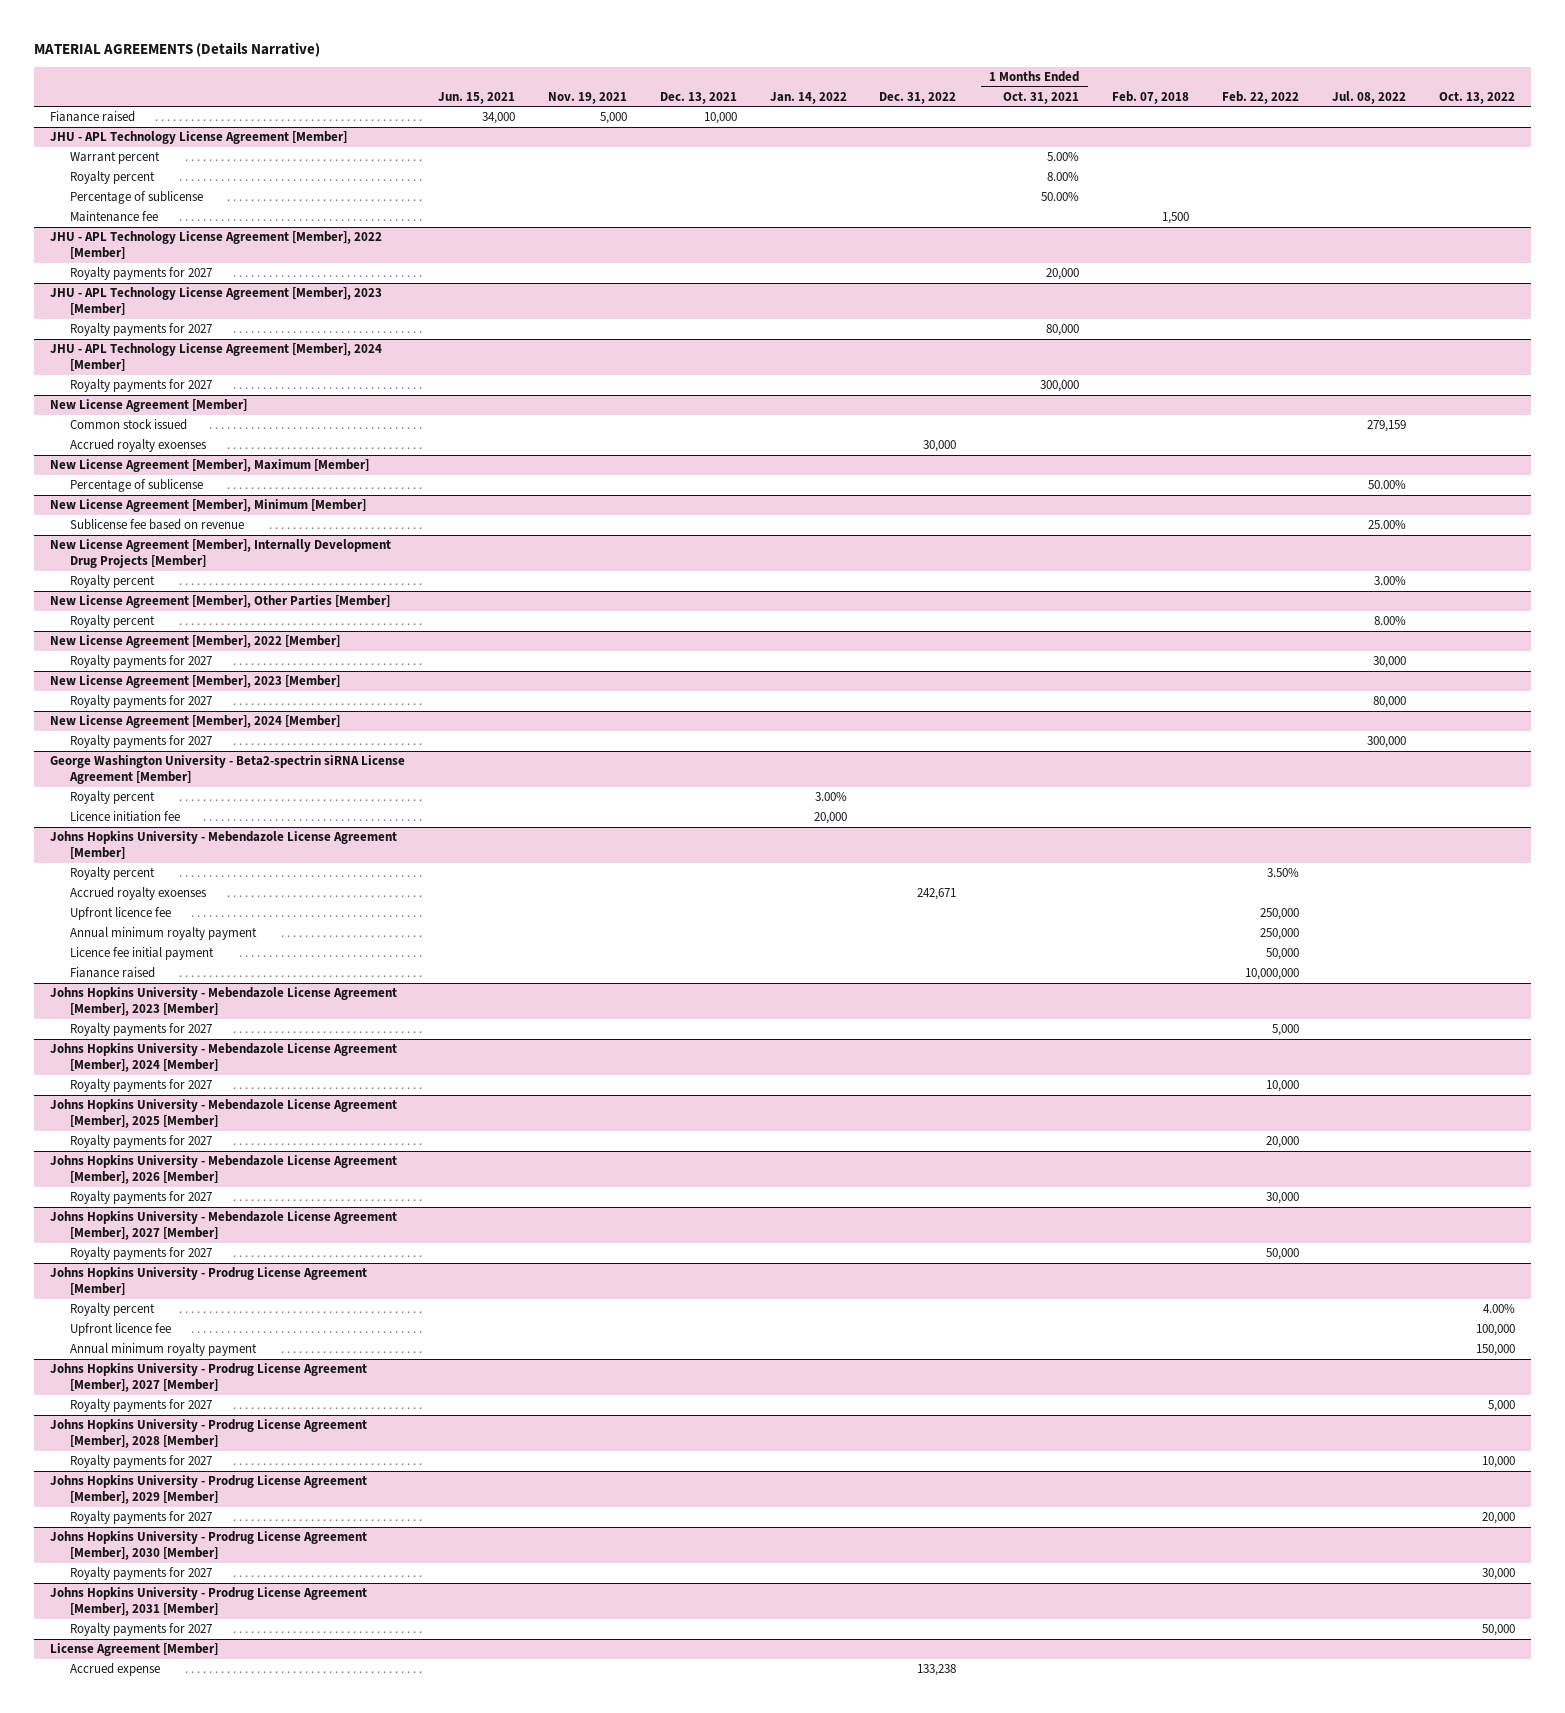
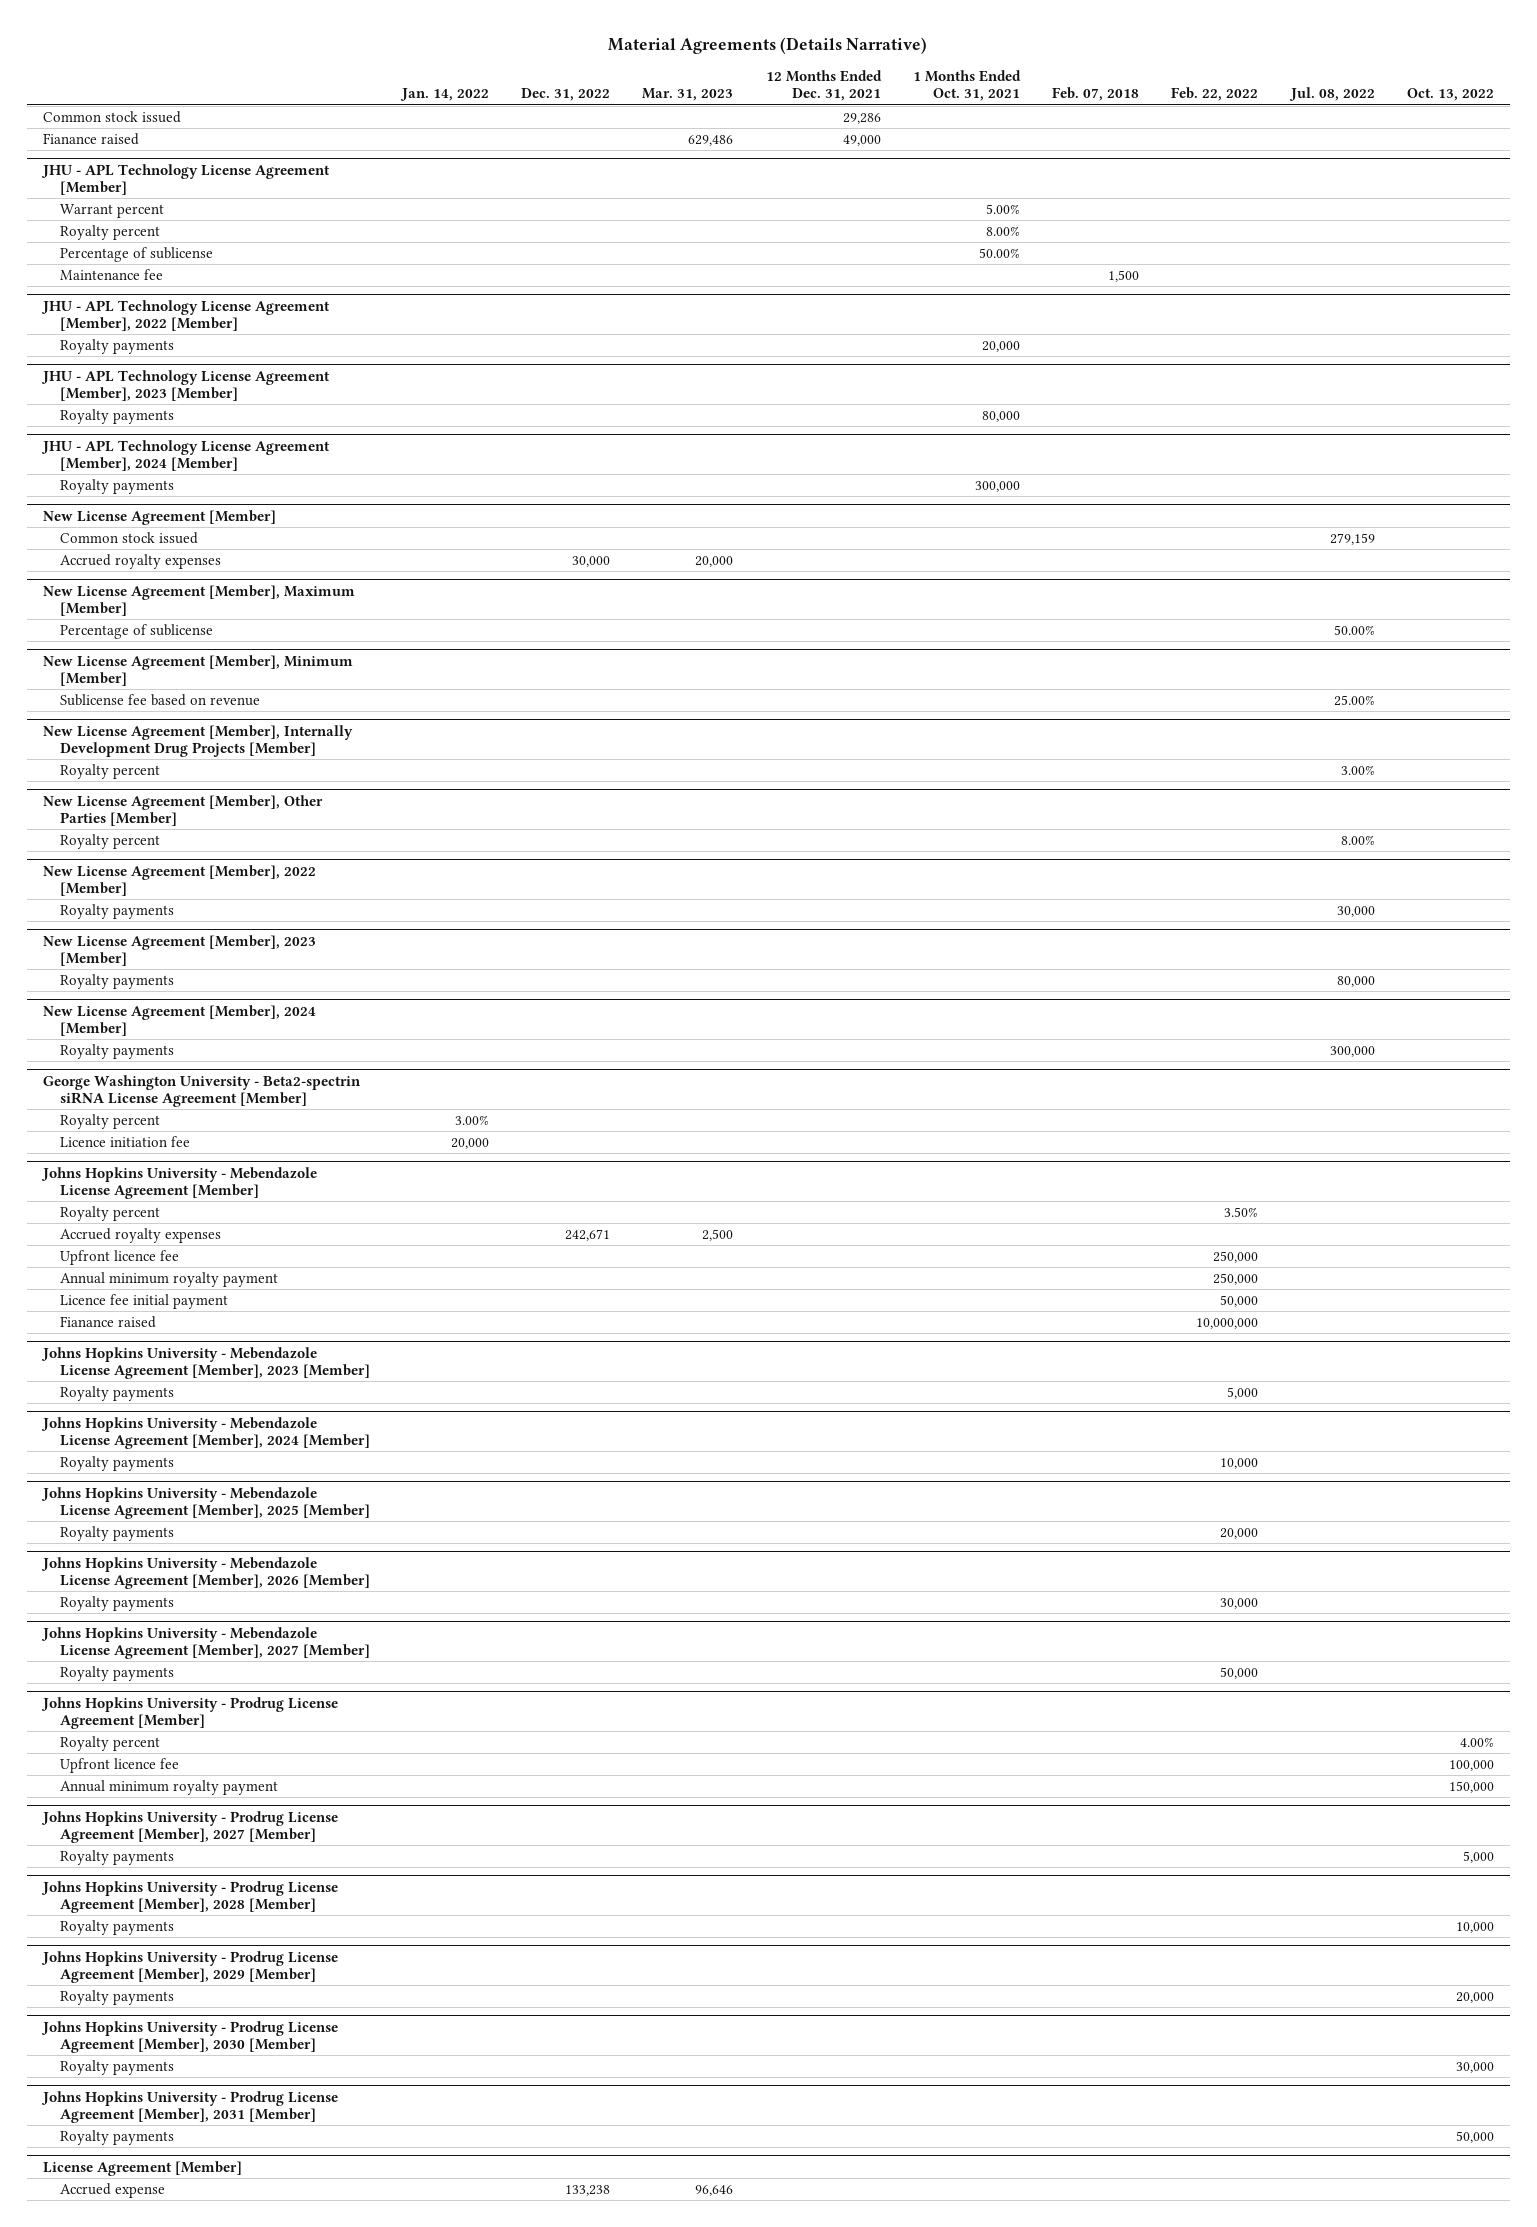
[33,41,320,57] MATERIAL AGREEMENTS (Details Narrative) -> [608,37,928,55] Material Agreements (Details Narrative)
[438,91,516,104] Jun. 15, 2021 -> none
[547,91,627,104] Nov. 19, 2021 -> none
[659,91,737,104] Dec. 13, 2021 -> none
none -> [642,88,734,102] Mar. 31, 2023
none -> [765,70,882,102] 12 Months Ended Dec. 31, 2021
none -> [42,110,181,123] Common stock issued
[69,267,212,281] Royalty payments for 2027 -> [59,338,174,354] Royalty payments
[69,323,212,337] Royalty payments for 2027 -> [59,408,174,424] Royalty payments
[69,379,212,393] Royalty payments for 2027 -> [59,478,174,494] Royalty payments
[69,439,207,453] Accrued royalty exoenses -> [59,553,221,569] Accrued royalty expenses
[69,655,212,669] Royalty payments for 2027 -> [59,903,174,919] Royalty payments
[69,695,212,709] Royalty payments for 2027 -> [59,973,174,989] Royalty payments
[69,735,212,749] Royalty payments for 2027 -> [59,1043,174,1059] Royalty payments
[69,887,207,901] Accrued royalty exoenses -> [59,1227,221,1243] Accrued royalty expenses
[69,1023,212,1037] Royalty payments for 2027 -> [59,1385,174,1401] Royalty payments
[69,1079,212,1093] Royalty payments for 2027 -> [59,1455,174,1471] Royalty payments
[69,1135,212,1149] Royalty payments for 2027 -> [59,1525,174,1541] Royalty payments
[69,1191,212,1205] Royalty payments for 2027 -> [59,1595,174,1611] Royalty payments
[69,1247,212,1261] Royalty payments for 2027 -> [59,1665,174,1681] Royalty payments
[69,1399,212,1413] Royalty payments for 2027 -> [59,1849,174,1865] Royalty payments
[69,1455,212,1469] Royalty payments for 2027 -> [59,1919,174,1935] Royalty payments
[69,1511,212,1525] Royalty payments for 2027 -> [59,1989,174,2005] Royalty payments
[69,1567,212,1581] Royalty payments for 2027 -> [59,2059,174,2075] Royalty payments
[69,1623,212,1637] Royalty payments for 2027 -> [59,2129,174,2145] Royalty payments

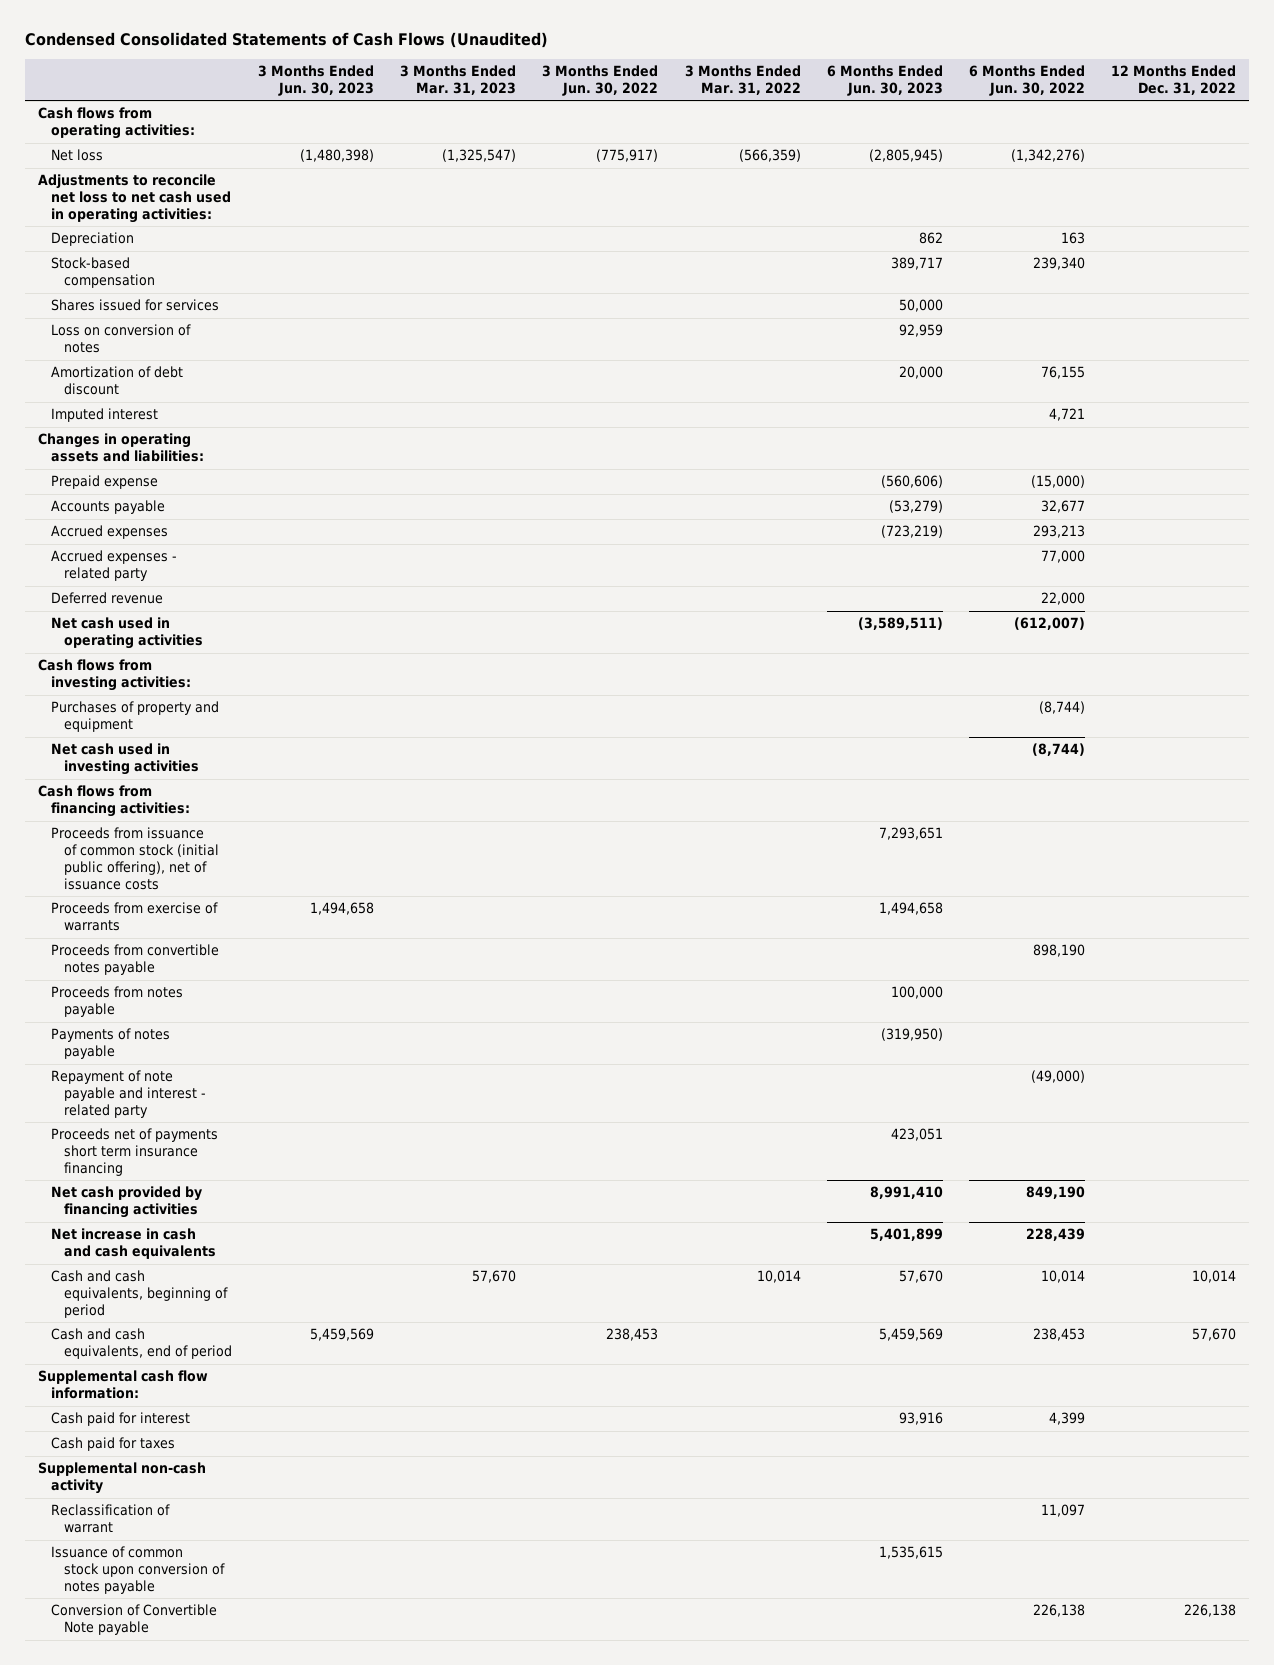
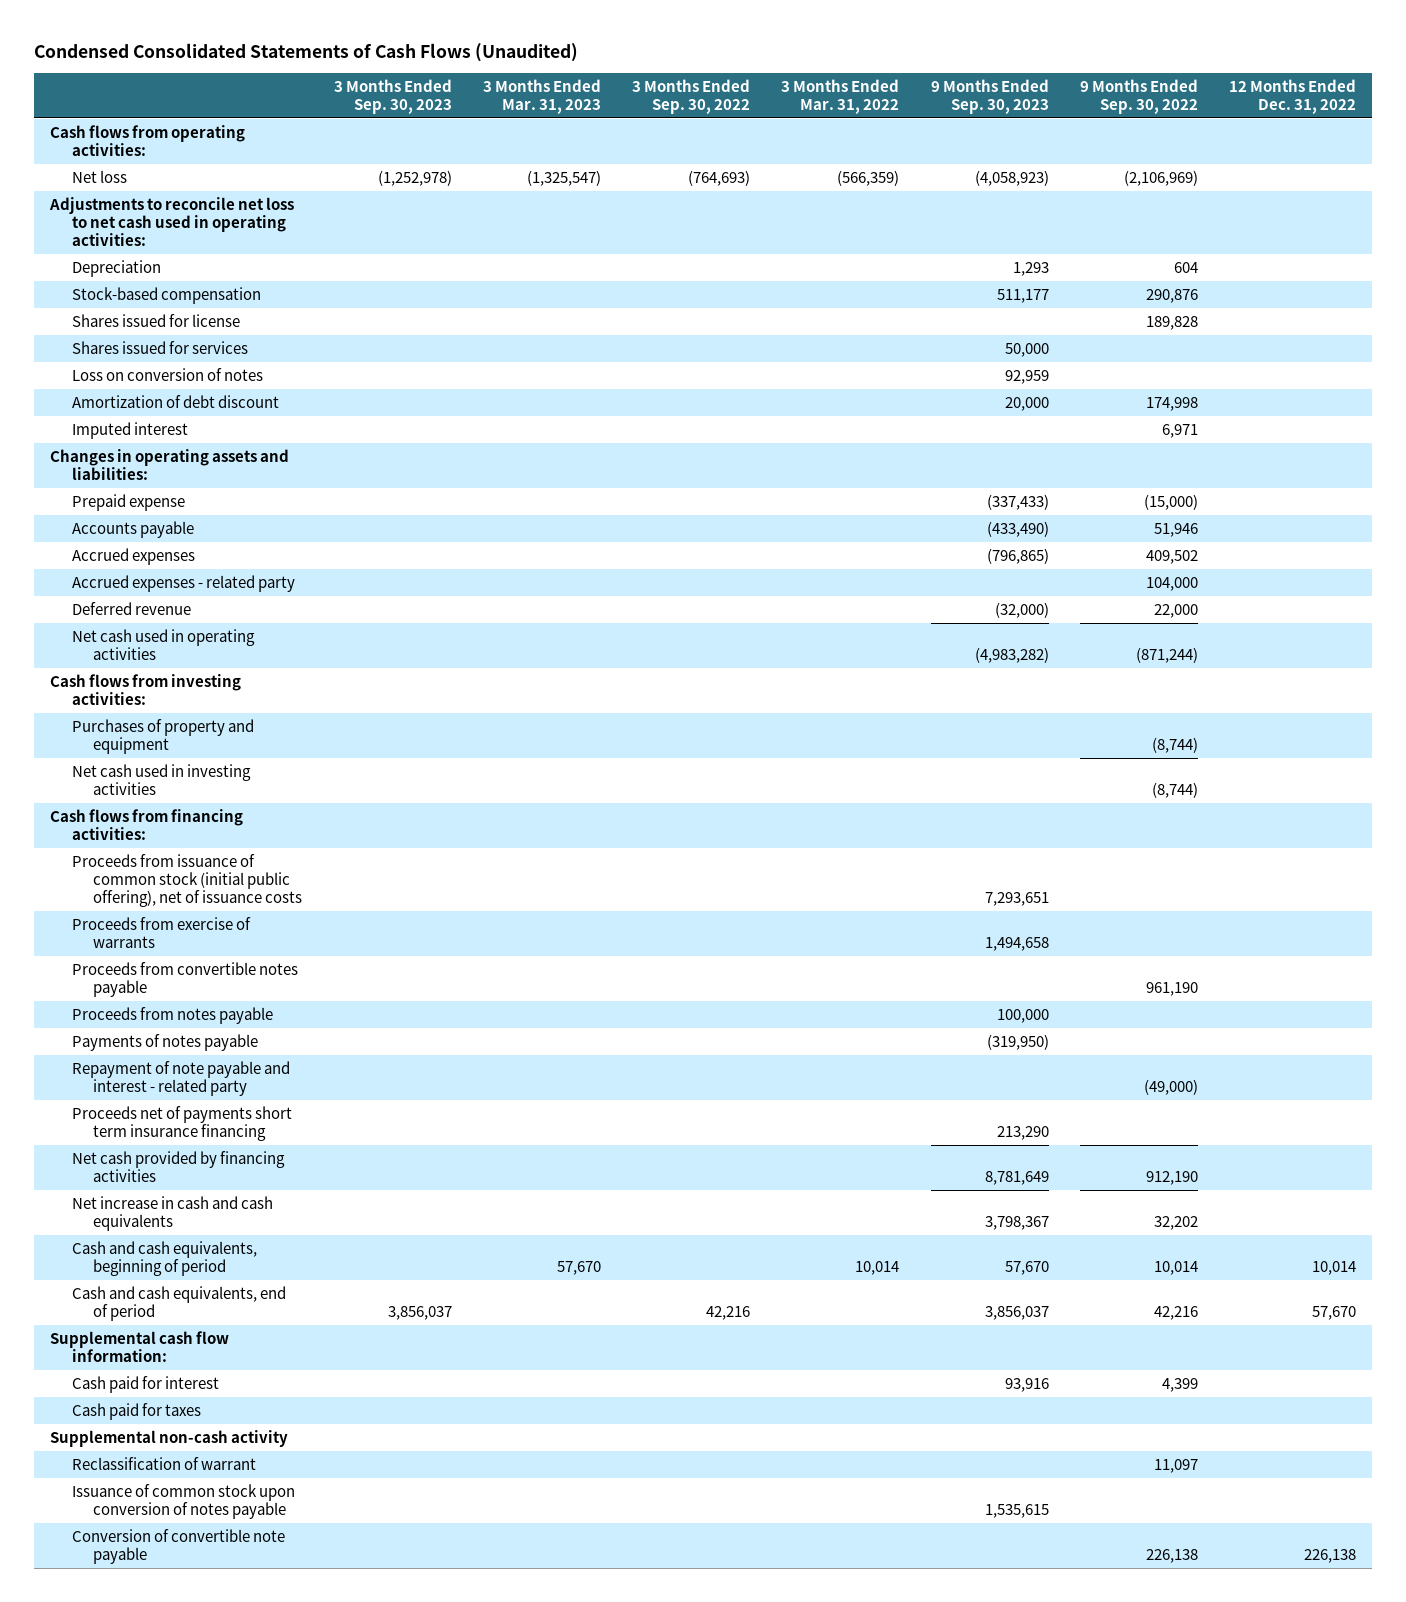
[258,64,375,96] 3 Months Ended Jun. 30, 2023 -> none
[542,64,659,96] 3 Months Ended Jun. 30, 2022 -> none
[826,64,943,96] 6 Months Ended Jun. 30, 2023 -> none
[968,64,1085,96] 6 Months Ended Jun. 30, 2022 -> none
none -> [333,78,452,114] 3 Months Ended Sep. 30, 2023
none -> [632,78,751,114] 3 Months Ended Sep. 30, 2022
none -> [930,78,1049,114] 9 Months Ended Sep. 30, 2023
none -> [1079,78,1198,114] 9 Months Ended Sep. 30, 2022
none -> [71,313,240,327] Shares issued for license
[50,1604,217,1636] Conversion of Convertible Note payable -> [71,1528,285,1564] Conversion of convertible note payable

